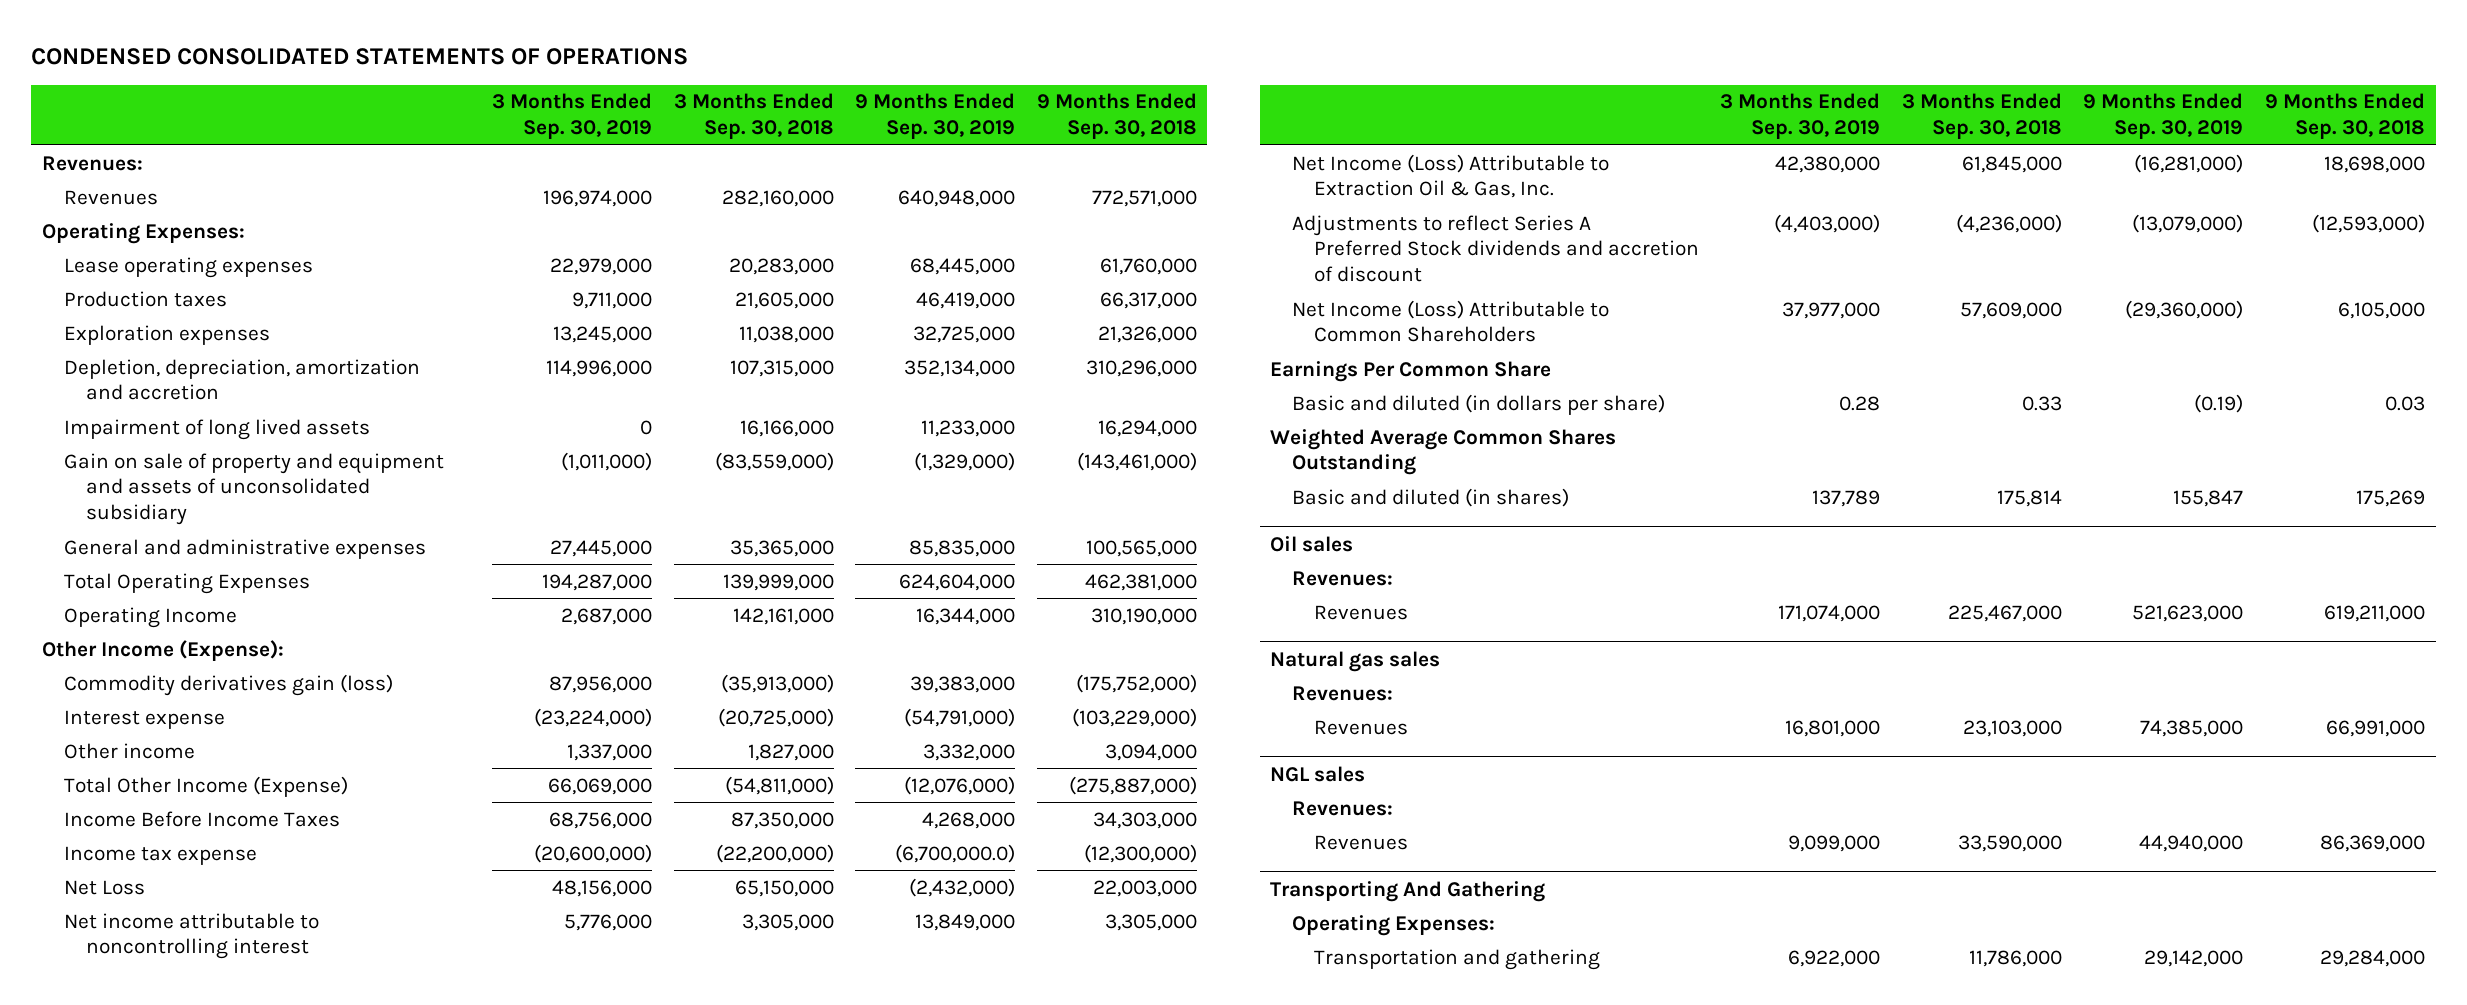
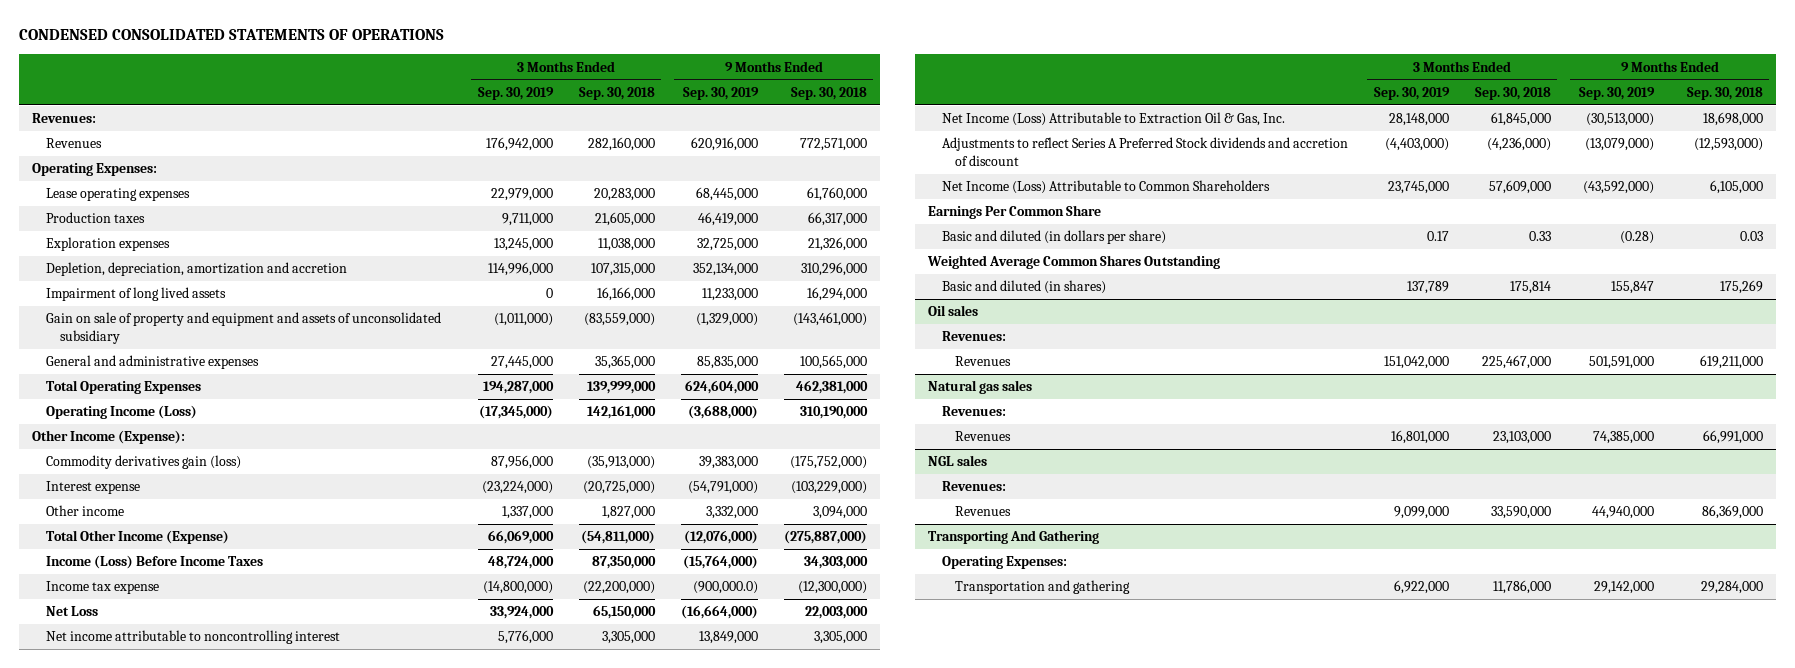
[543,189,653,207] 196,974,000 -> [485,137,553,152] 176,942,000
[898,189,1016,207] 640,948,000 -> [690,137,758,152] 620,916,000
[63,606,237,628] Operating Income -> [45,405,197,420] Operating Income (Loss)
[561,607,653,625] 2,687,000 -> [478,405,553,420] (17,345,000)
[916,607,1016,625] 16,344,000 -> [687,405,758,420] (3,688,000)
[63,810,340,827] Income Before Income Taxes -> [45,555,263,570] Income (Loss) Before Income Taxes
[549,811,653,829] 68,756,000 -> [487,556,554,570] 48,724,000
[922,811,1016,829] 4,268,000 -> [682,555,758,570] (15,764,000)
[534,843,653,863] (20,600,000) -> [482,581,553,595] (14,800,000)
[895,843,1016,863] (6,700,000.0) -> [692,581,758,595] (900,000.0)
[552,879,653,897] 48,156,000 -> [489,606,554,620] 33,924,000
[909,877,1016,897] (2,432,000) -> [680,605,758,620] (16,664,000)
[1775,155,1881,173] 42,380,000 -> [1388,113,1449,127] 28,148,000
[2134,153,2244,173] (16,281,000) -> [1585,113,1654,127] (30,513,000)
[1782,301,1881,319] 37,977,000 -> [1387,181,1449,195] 23,745,000
[2125,299,2244,319] (29,360,000) -> [1582,181,1654,195] (43,592,000)
[1839,395,1881,411] 0.28 -> [1426,231,1449,242] 0.17
[2194,393,2244,413] (0.19) -> [1619,231,1654,245] (0.28)
[1778,604,1881,622] 171,074,000 -> [1383,356,1449,370] 151,042,000
[2132,604,2244,622] 521,623,000 -> [1588,356,1654,370] 501,591,000

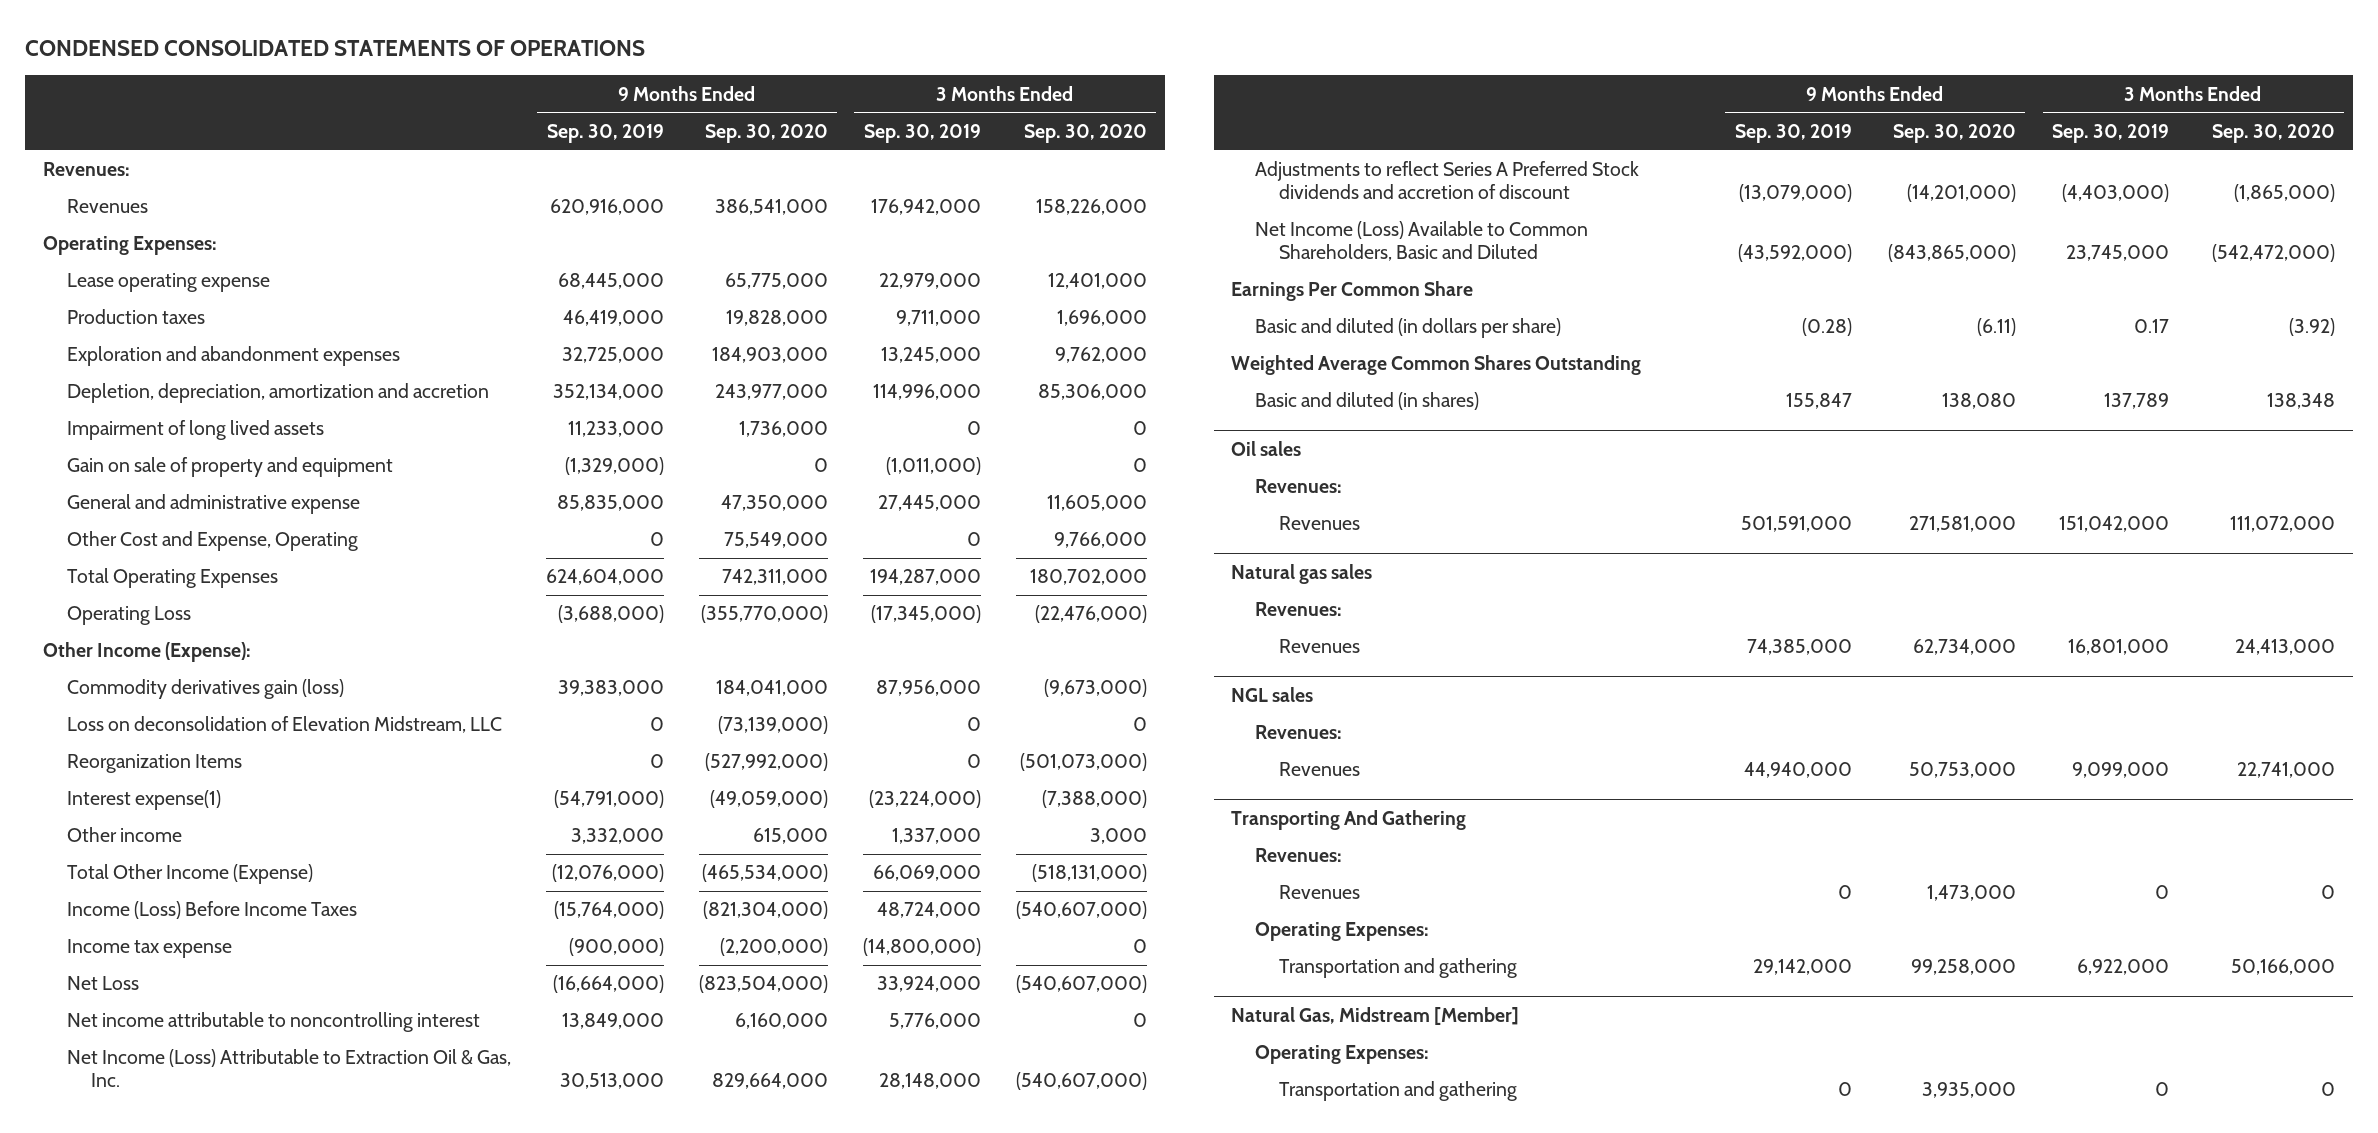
[578,86,655,100] Sep. 30, 2018 -> none
[790,86,867,100] Sep. 30, 2018 -> none
none -> [705,124,829,144] Sep. 30, 2020
none -> [1024,124,1148,144] Sep. 30, 2020
[45,188,190,202] Lease operating expenses -> [67,273,271,293] Lease operating expense
[45,237,170,252] Exploration expenses -> [67,346,401,367] Exploration and abandonment expenses
[45,312,441,344] Gain on sale of property and equipment and assets of unconsolidated subsidiary -> [67,457,394,478] Gain on sale of property and equipment
[45,355,259,370] General and administrative expenses -> [67,494,361,515] General and administrative expense
none -> [67,531,359,552] Other Cost and Expense, Operating
[45,405,197,420] Operating Income (Loss) -> [67,606,192,626] Operating Loss
none -> [67,716,503,734] Loss on deconsolidation of Elevation Midstream, LLC
none -> [67,754,243,774] Reorganization Items
[45,481,140,495] Interest expense -> [67,790,222,811] Interest expense(1)
[692,581,758,595] (900,000.0) -> [569,938,665,957] (900,000)
[1585,113,1654,127] (30,513,000) -> [560,1073,665,1090] 30,513,000
[941,180,1270,195] Net Income (Loss) Attributable to Common Shareholders -> [1255,221,1589,262] Net Income (Loss) Available to Common Shareholders, Basic and Diluted
none -> [1255,848,1343,863] Revenues:
none -> [1279,885,1361,900] Revenues
none -> [1231,1006,1520,1025] Natural Gas, Midstream [Member]
none -> [1255,1045,1430,1065] Operating Expenses:
none -> [1279,1081,1518,1102] Transportation and gathering

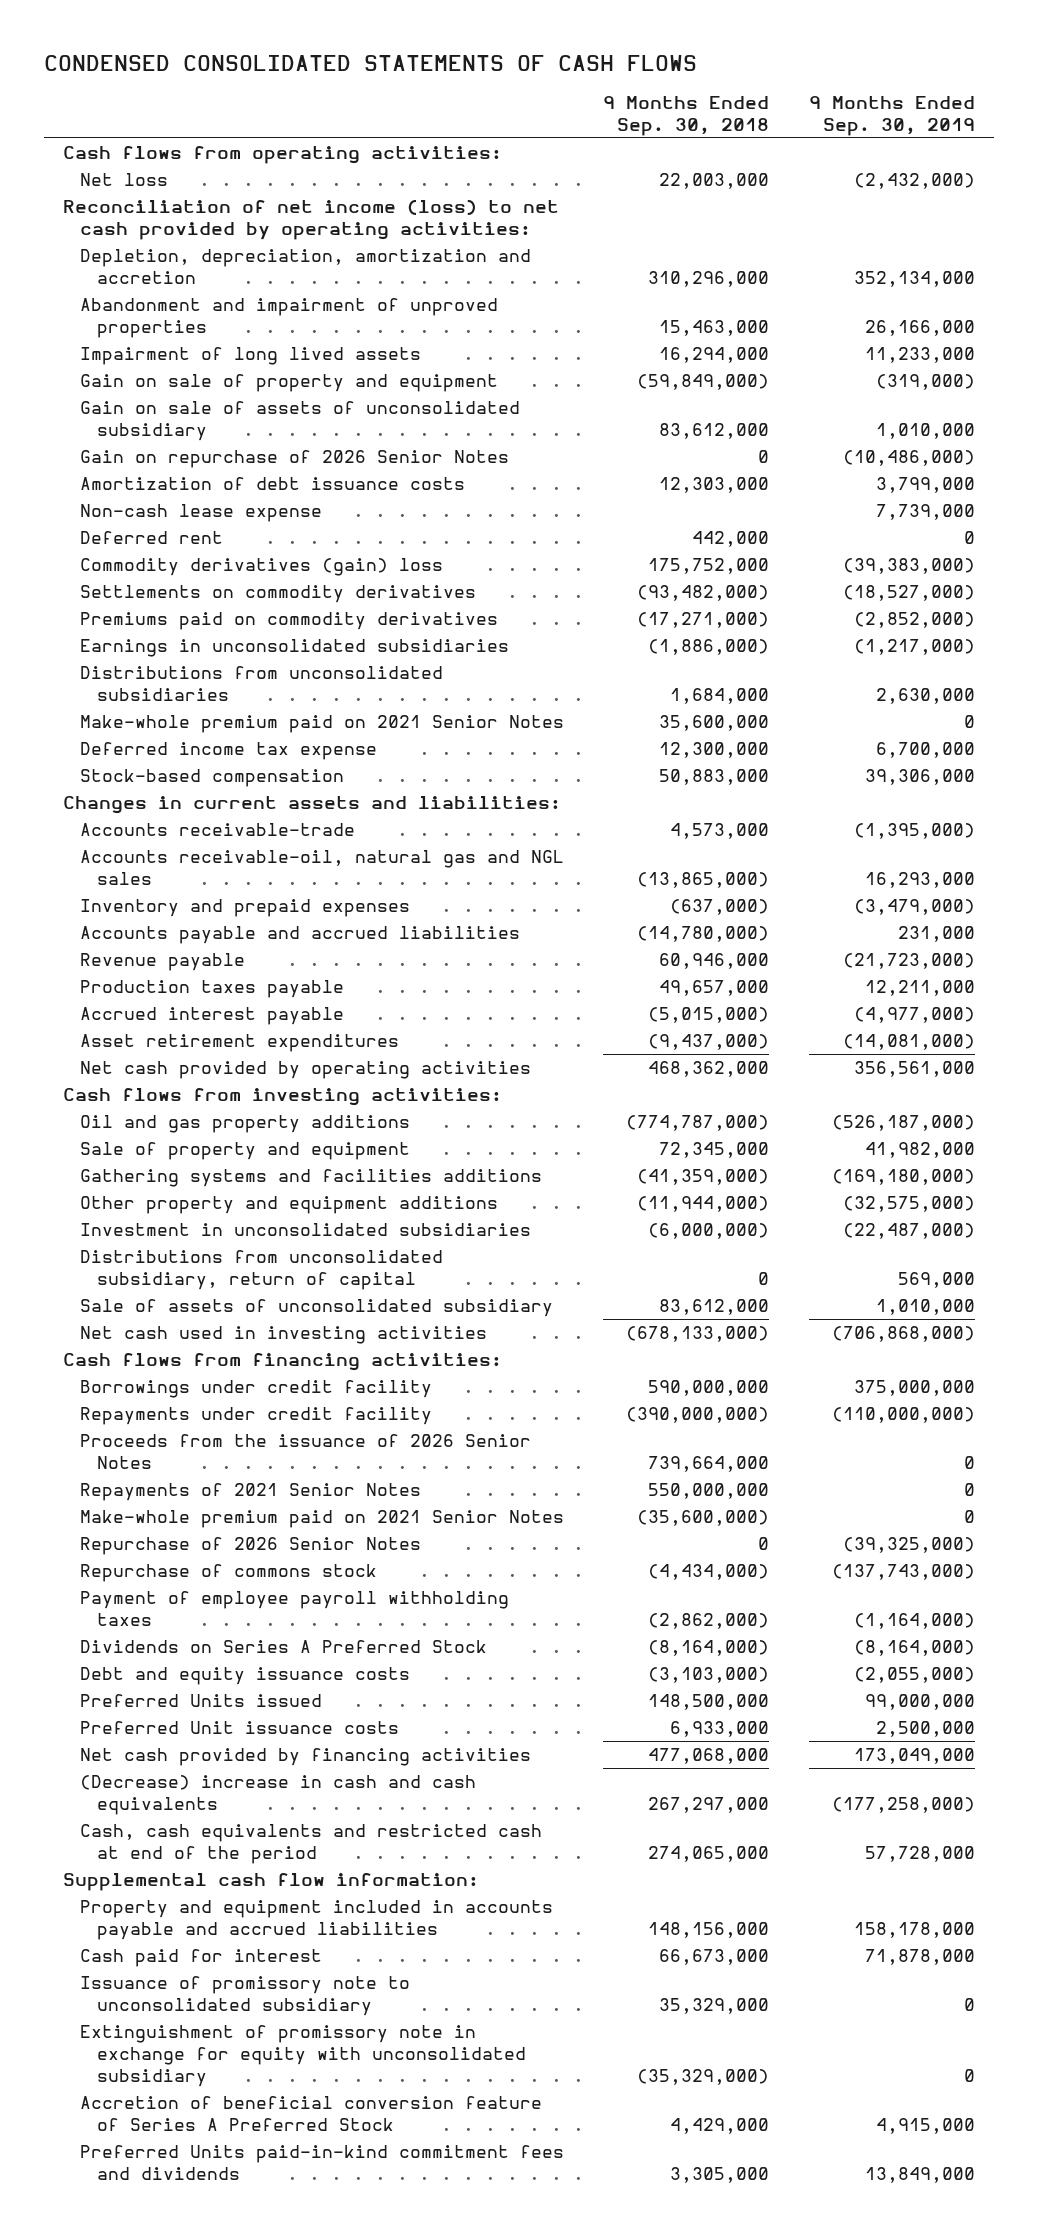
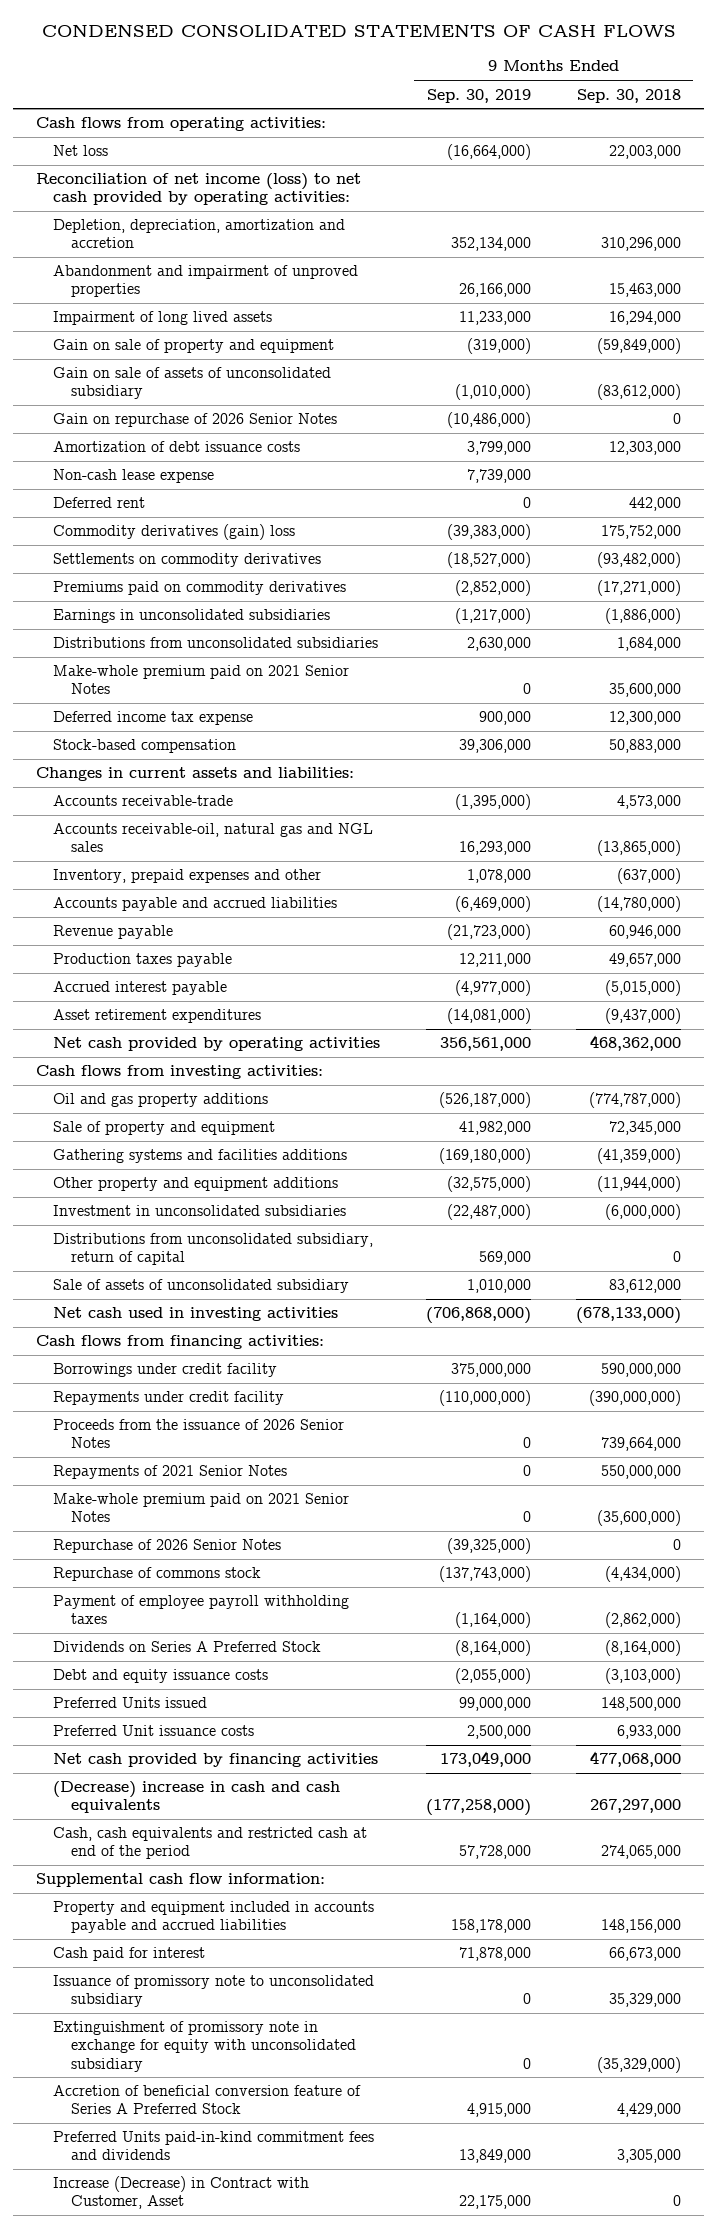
[853,173,975,190] (2,432,000) -> [446,144,531,161] (16,664,000)
[659,423,770,440] 83,612,000 -> [597,384,682,401] (83,612,000)
[875,423,975,440] 1,010,000 -> [454,384,531,401] (1,010,000)
[875,742,975,759] 6,700,000 -> [478,711,531,726] 900,000
[80,899,411,918] Inventory and prepaid expenses -> [53,869,322,884] Inventory, prepaid expenses and other
[853,899,975,916] (3,479,000) -> [466,869,531,884] 1,078,000
[897,926,975,943] 231,000 -> [454,896,531,913] (6,469,000)
none -> [53,2176,310,2210] Increase (Decrease) in Contract with Customer, Asset

